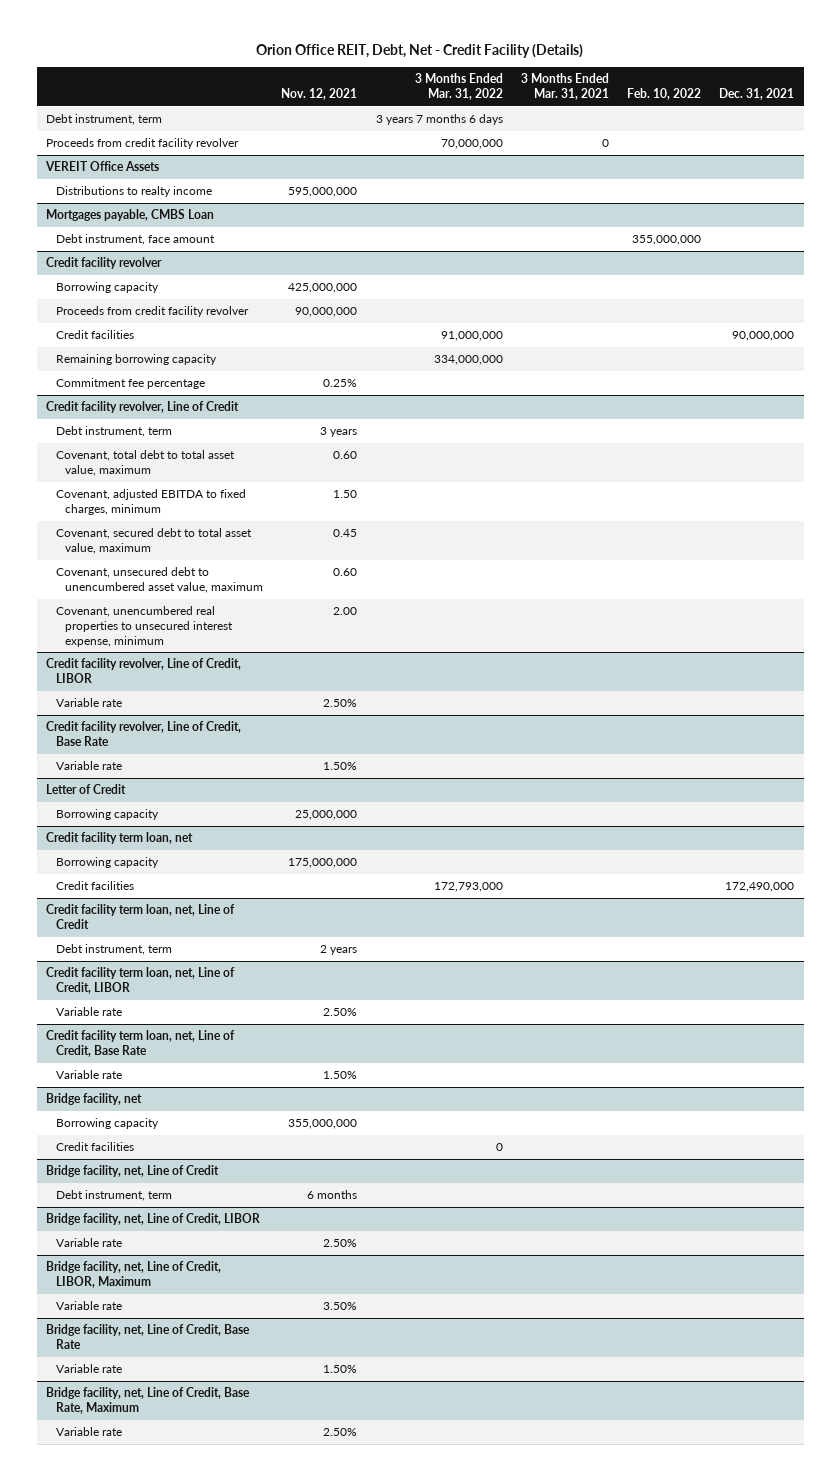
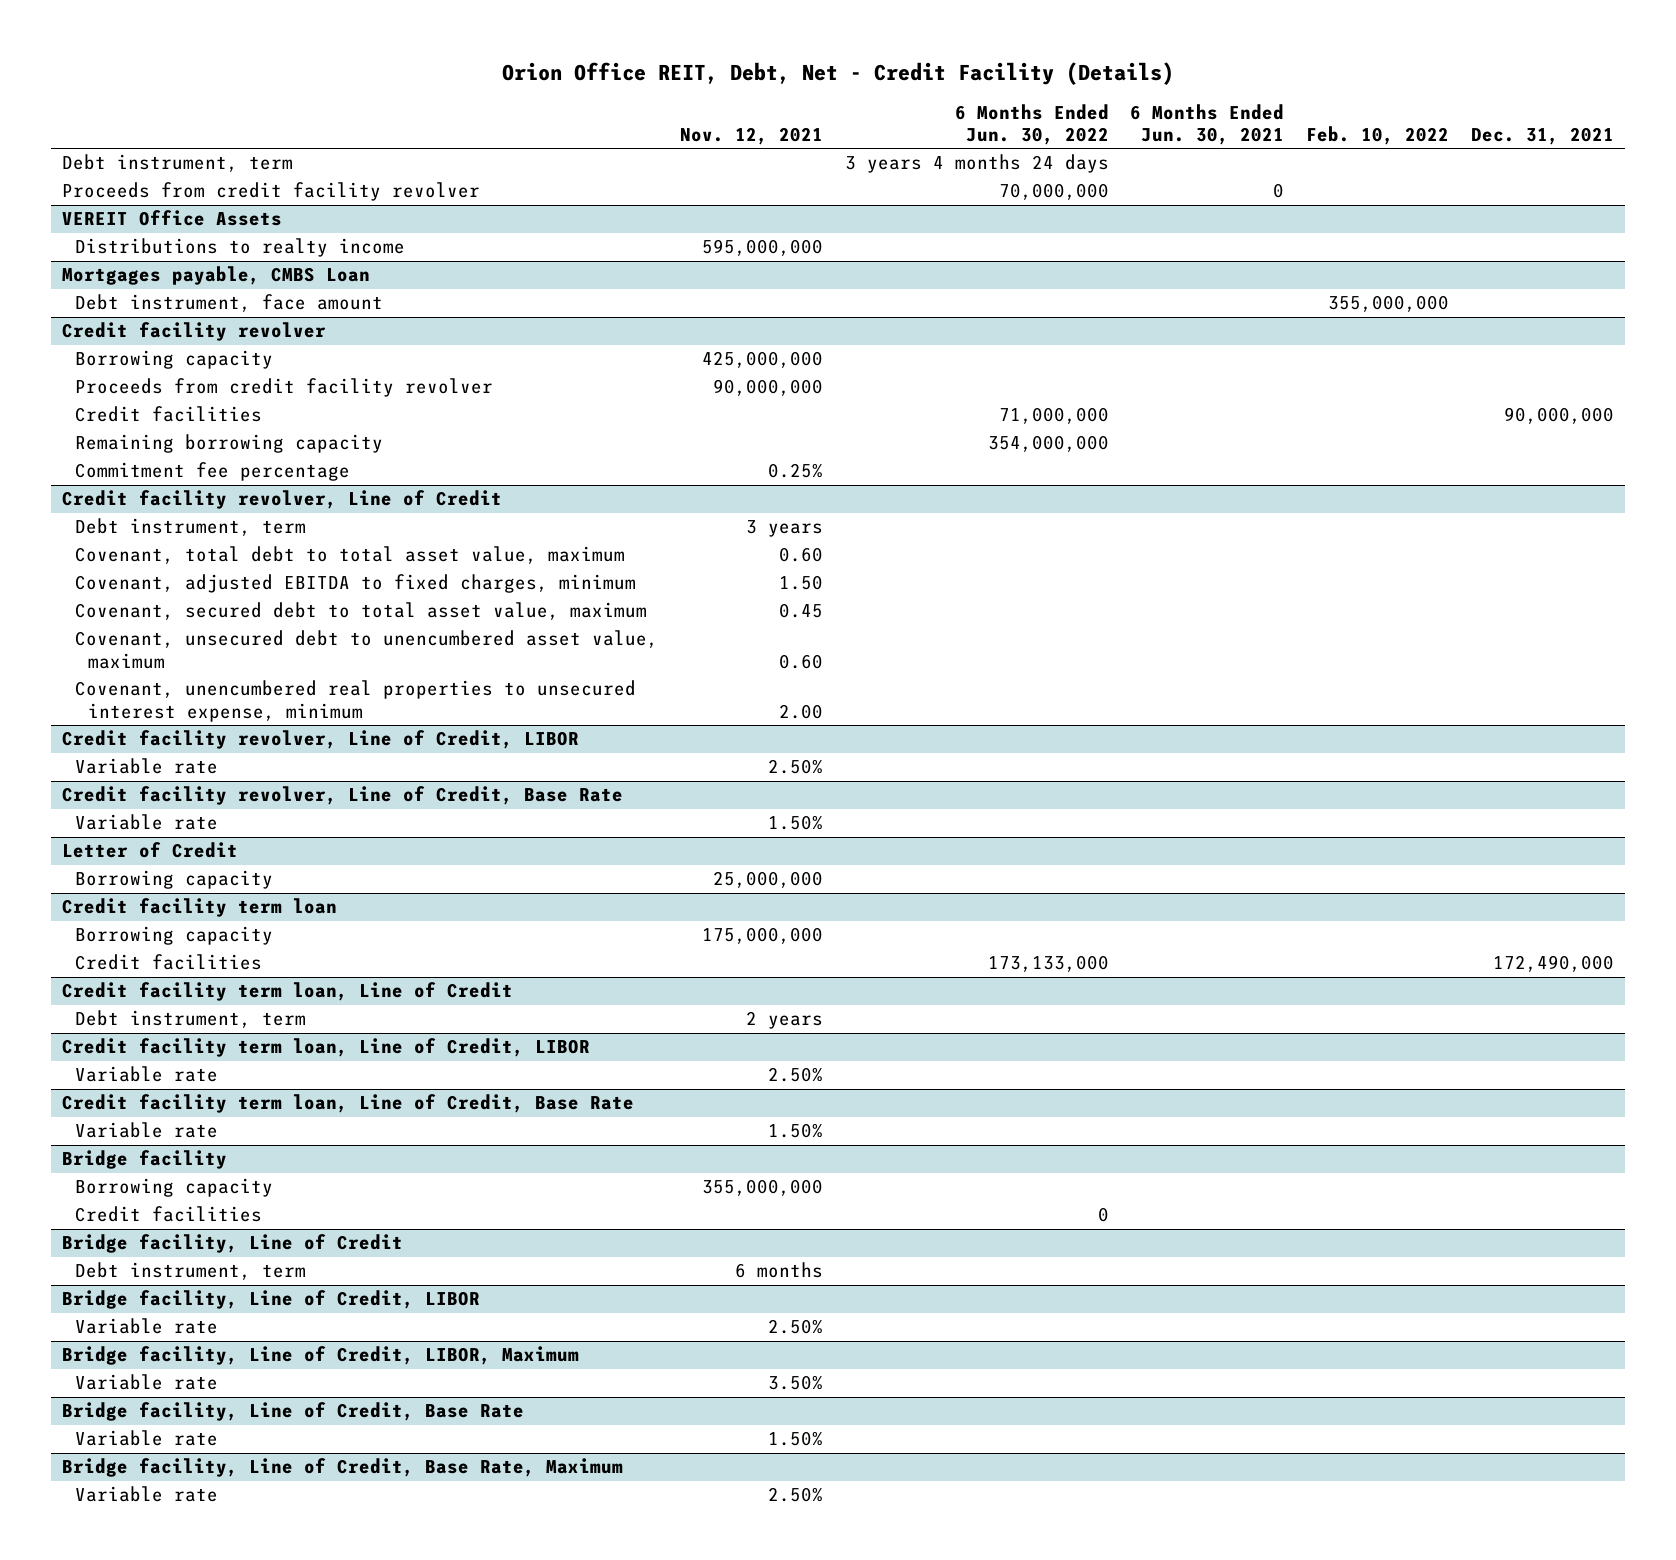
[414,73,503,101] 3 Months Ended Mar. 31, 2022 -> none
[520,73,609,101] 3 Months Ended Mar. 31, 2021 -> none
none -> [954,103,1109,146] 6 Months Ended Jun. 30, 2022
none -> [1130,103,1285,146] 6 Months Ended Jun. 30, 2021
[45,832,193,845] Credit facility term loan, net -> [61,898,337,918] Credit facility term loan
[45,904,235,929] Credit facility term loan, net, Line of Credit -> [61,982,513,1002] Credit facility term loan, Line of Credit
[45,967,235,994] Credit facility term loan, net, Line of Credit, LIBOR -> [61,1038,590,1058] Credit facility term loan, Line of Credit, LIBOR
[45,1030,235,1057] Credit facility term loan, net, Line of Credit, Base Rate -> [61,1094,634,1114] Credit facility term loan, Line of Credit, Base Rate
[45,1093,142,1106] Bridge facility, net -> [61,1150,227,1170] Bridge facility
[45,1165,219,1178] Bridge facility, net, Line of Credit -> [61,1234,403,1254] Bridge facility, Line of Credit
[45,1213,260,1226] Bridge facility, net, Line of Credit, LIBOR -> [61,1290,480,1310] Bridge facility, Line of Credit, LIBOR
[45,1261,221,1288] Bridge facility, net, Line of Credit, LIBOR, Maximum -> [61,1346,579,1366] Bridge facility, Line of Credit, LIBOR, Maximum
[45,1324,250,1349] Bridge facility, net, Line of Credit, Base Rate -> [61,1402,524,1422] Bridge facility, Line of Credit, Base Rate
[45,1387,250,1414] Bridge facility, net, Line of Credit, Base Rate, Maximum -> [61,1458,623,1478] Bridge facility, Line of Credit, Base Rate, Maximum

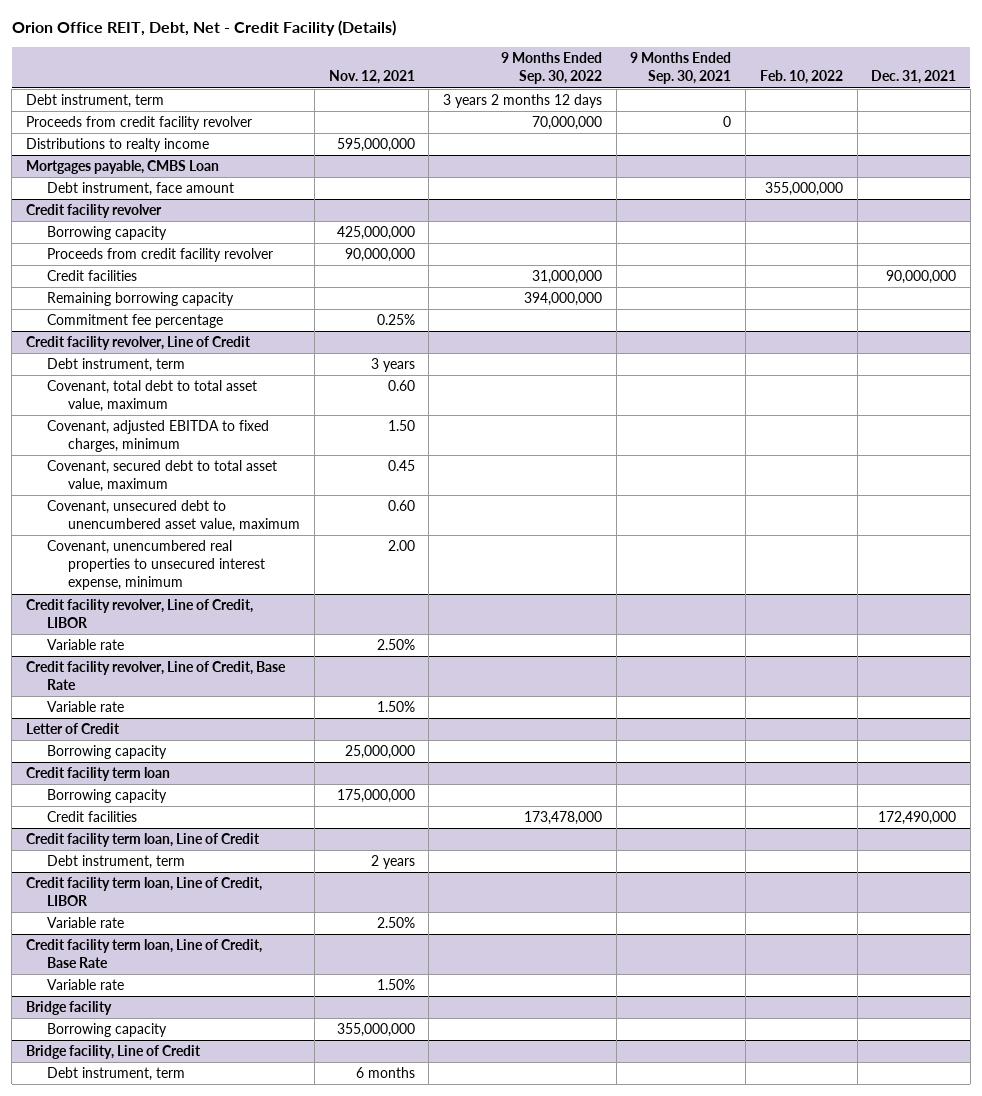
[954,103,1109,146] 6 Months Ended Jun. 30, 2022 -> none
[1130,103,1285,146] 6 Months Ended Jun. 30, 2021 -> none
none -> [500,52,602,85] 9 Months Ended Sep. 30, 2022
none -> [630,52,732,85] 9 Months Ended Sep. 30, 2021
[61,210,282,227] VEREIT Office Assets -> none
[74,1206,262,1223] Credit facilities -> none
[61,1290,480,1310] Bridge facility, Line of Credit, LIBOR -> none
[74,1318,218,1335] Variable rate -> none
[61,1346,579,1366] Bridge facility, Line of Credit, LIBOR, Maximum -> none
[74,1374,218,1391] Variable rate -> none
[61,1402,524,1422] Bridge facility, Line of Credit, Base Rate -> none
[74,1430,218,1447] Variable rate -> none
[61,1458,623,1478] Bridge facility, Line of Credit, Base Rate, Maximum -> none
[74,1486,218,1503] Variable rate -> none

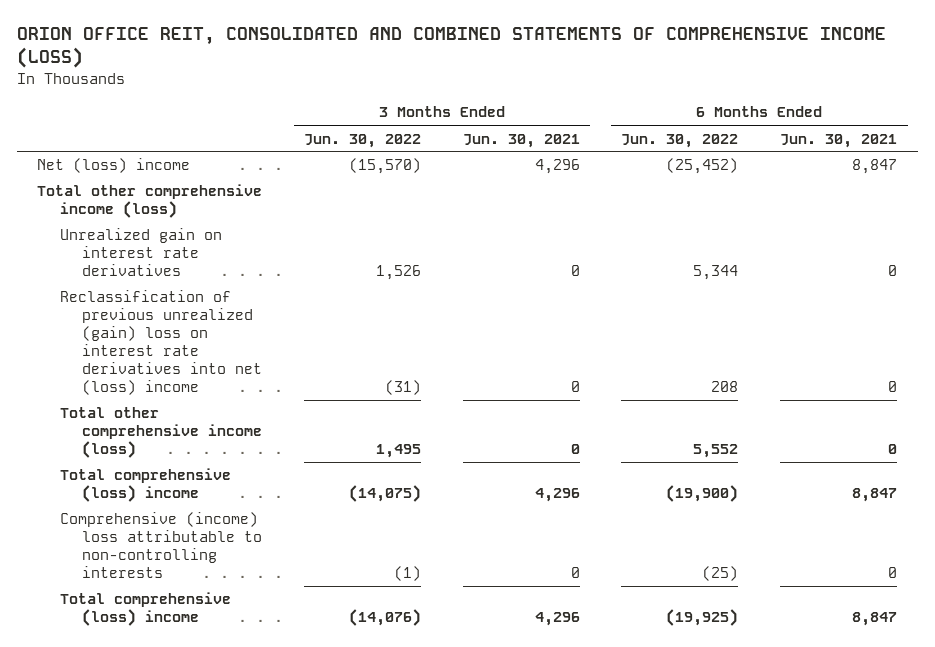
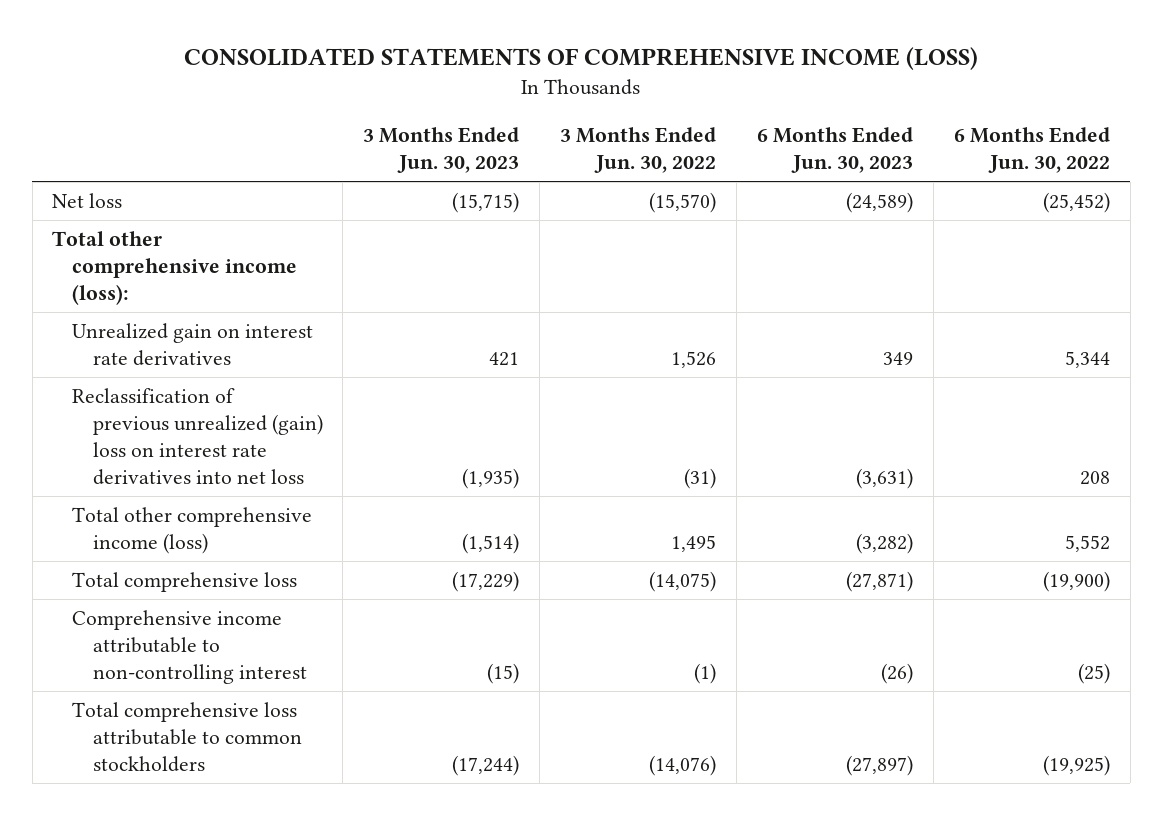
[16,27,886,69] ORION OFFICE REIT, CONSOLIDATED AND COMBINED STATEMENTS OF COMPREHENSIVE INCOME (LOSS) -> [184,47,979,71] CONSOLIDATED STATEMENTS OF COMPREHENSIVE INCOME (LOSS)
[462,133,580,148] Jun. 30, 2021 -> none
[780,133,898,148] Jun. 30, 2021 -> none
none -> [363,127,520,173] 3 Months Ended Jun. 30, 2023
none -> [757,127,914,173] 6 Months Ended Jun. 30, 2023
[37,158,191,174] Net (loss) income -> [52,193,123,209] Net loss
[37,184,263,219] Total other comprehensive income (loss) -> [52,231,298,305] Total other comprehensive income (loss):
[59,290,262,395] Reclassification of previous unrealized (gain) loss on interest rate derivatives into net (loss) income -> [72,388,323,485] Reclassification of previous unrealized (gain) loss on interest rate derivatives into net loss
[59,468,231,503] Total comprehensive (loss) income -> [72,572,298,593] Total comprehensive loss
[59,512,262,579] Comprehensive (income) loss attributable to non-controlling interests -> [72,610,307,684] Comprehensive income attributable to non-controlling interest
[59,592,231,627] Total comprehensive (loss) income -> [72,702,302,772] Total comprehensive loss attributable to common stockholders

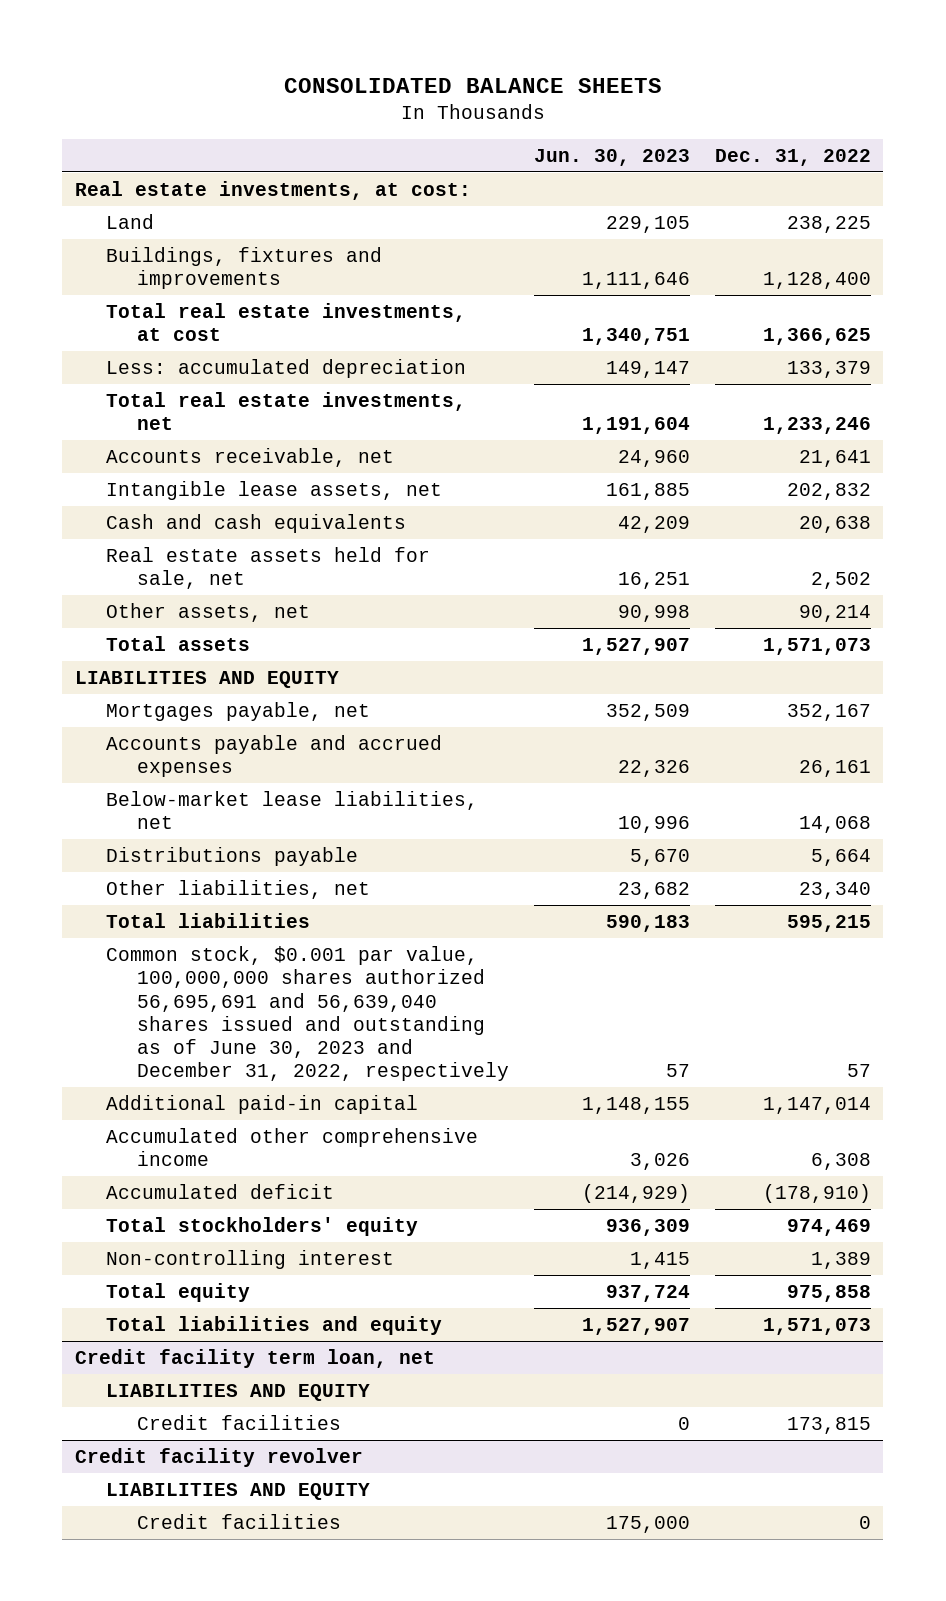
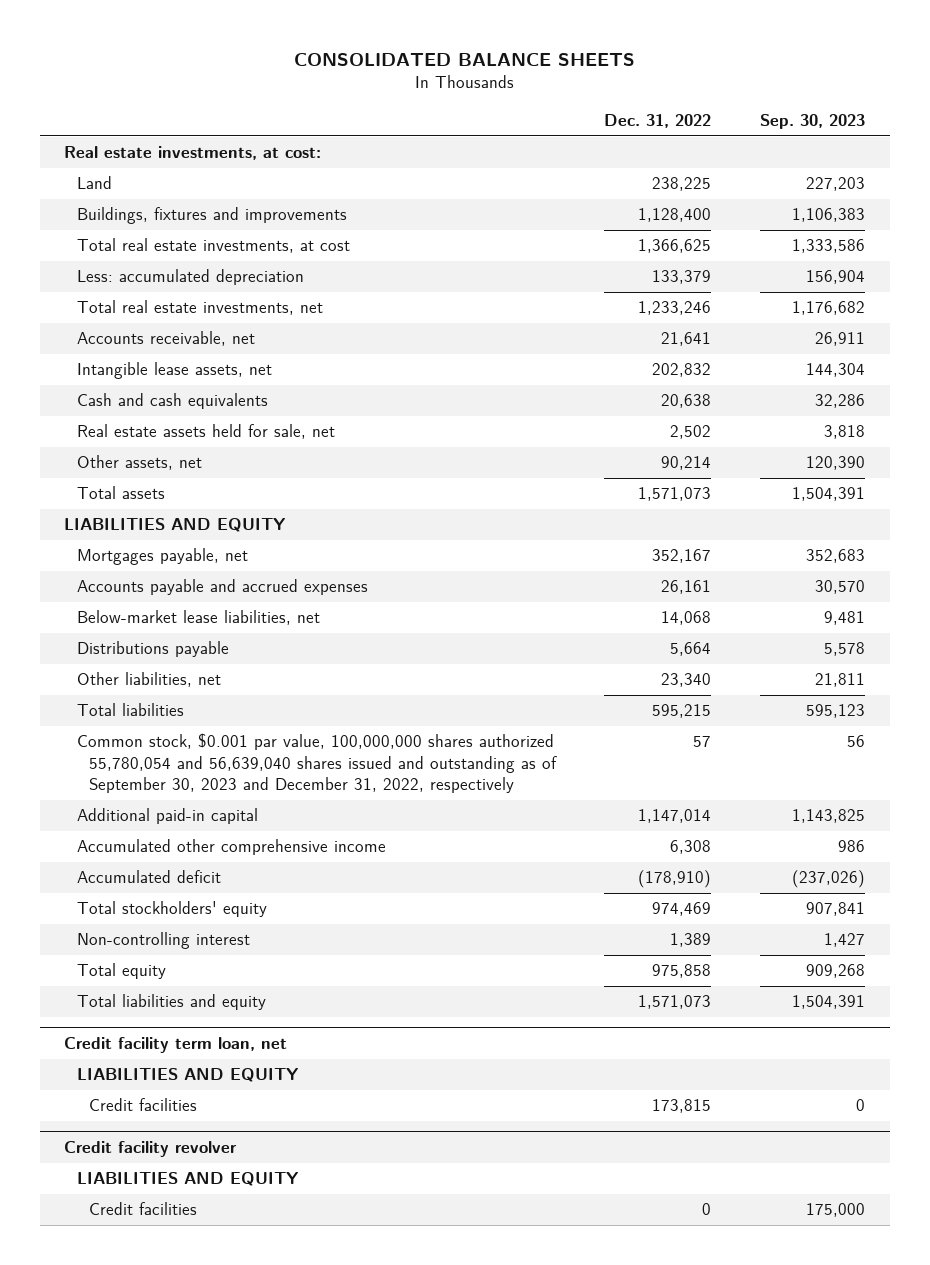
[533,148,690,166] Jun. 30, 2023 -> none
none -> [760,114,866,130] Sep. 30, 2023
[105,946,509,1082] Common stock, $0.001 par value, 100,000,000 shares authorized 56,695,691 and 56,639,040 shares issued and outstanding as of June 30, 2023 and December 31, 2022, respectively -> [76,733,557,794] Common stock, $0.001 par value, 100,000,000 shares authorized 55,780,054 and 56,639,040 shares issued and outstanding as of September 30, 2023 and December 31, 2022, respectively

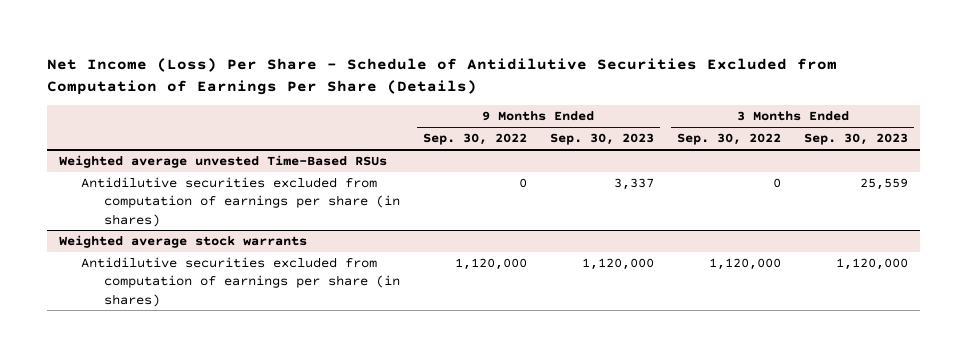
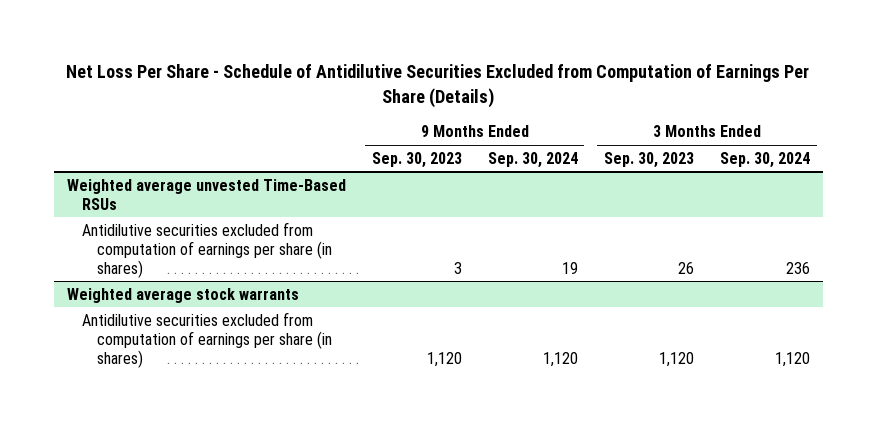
[47,58,838,96] Net Income (Loss) Per Share - Schedule of Antidilutive Securities Excluded from Computation of Earnings Per Share (Details) -> [66,64,810,108] Net Loss Per Share - Schedule of Antidilutive Securities Excluded from Computation of Earnings Per Share (Details)
[422,133,527,146] Sep. 30, 2022 -> none
[677,133,782,146] Sep. 30, 2022 -> none
none -> [487,151,578,168] Sep. 30, 2024
none -> [719,151,810,168] Sep. 30, 2024
[614,178,655,191] 3,337 -> [453,261,462,274] 3
[860,178,909,191] 25,559 -> [677,261,694,274] 26
[582,258,655,271] 1,120,000 -> [426,351,462,367] 1,120
[836,258,909,271] 1,120,000 -> [658,351,694,367] 1,120

